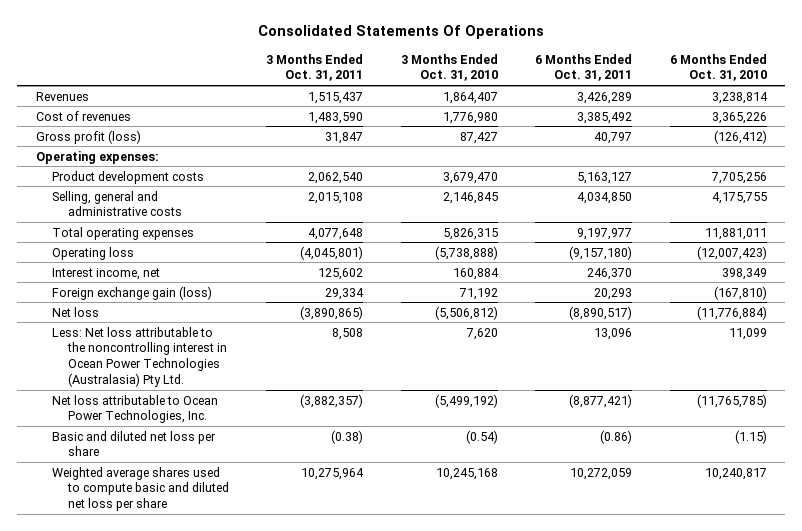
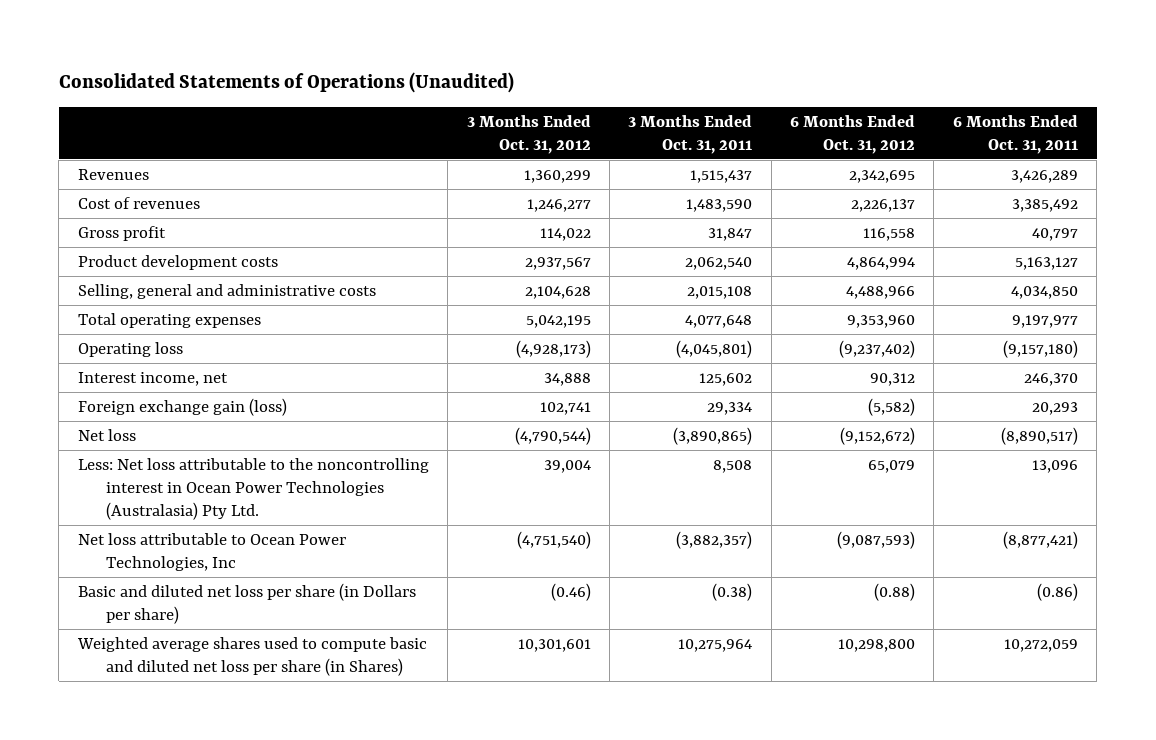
[258,25,545,40] Consolidated Statements Of Operations -> [58,72,514,94] Consolidated Statements of Operations (Unaudited)
[400,53,498,82] 3 Months Ended Oct. 31, 2010 -> none
[669,53,767,82] 6 Months Ended Oct. 31, 2010 -> none
none -> [466,114,591,154] 3 Months Ended Oct. 31, 2012
none -> [790,114,916,154] 6 Months Ended Oct. 31, 2012
[35,150,159,164] Operating expenses: -> none
[35,129,141,144] Gross profit (loss) -> [77,225,166,241] Gross profit
[51,394,218,424] Net loss attributable to Ocean Power Technologies, Inc. -> [77,532,346,571] Net loss attributable to Ocean Power Technologies, Inc
[51,430,216,457] Basic and diluted net loss per share -> [77,582,416,624] Basic and diluted net loss per share (in Dollars per share)
[51,466,229,512] Weighted average shares used to compute basic and diluted net loss per share -> [76,636,427,676] Weighted average shares used to compute basic and diluted net loss per share (in Shares)

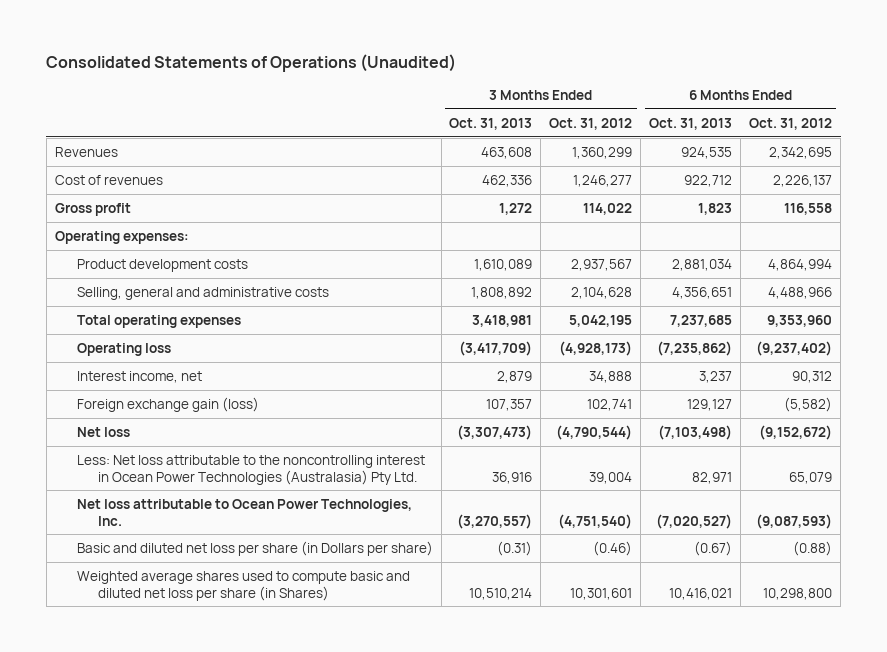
[628,114,753,154] 3 Months Ended Oct. 31, 2011 -> none
[952,114,1078,154] 6 Months Ended Oct. 31, 2011 -> none
none -> [449,117,533,130] Oct. 31, 2013
none -> [649,117,733,130] Oct. 31, 2013
none -> [54,230,189,244] Operating expenses:
[77,532,346,571] Net loss attributable to Ocean Power Technologies, Inc -> [76,498,412,526] Net loss attributable to Ocean Power Technologies, Inc.

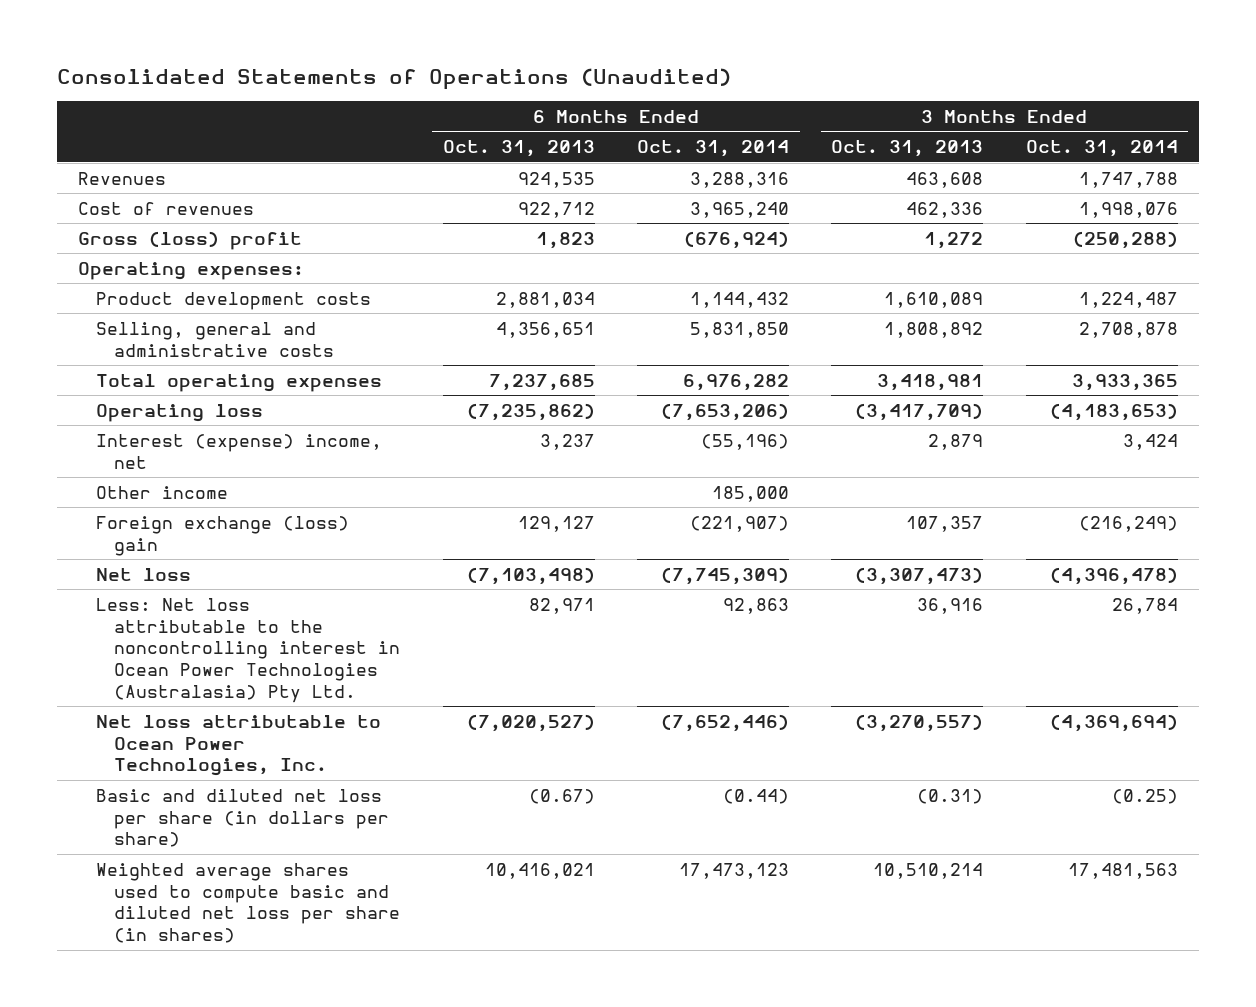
[549,117,633,130] Oct. 31, 2012 -> none
[749,117,833,130] Oct. 31, 2012 -> none
none -> [636,140,789,158] Oct. 31, 2014
none -> [1025,140,1178,158] Oct. 31, 2014
[54,202,131,216] Gross profit -> [78,230,303,250] Gross (loss) profit
[76,370,202,383] Interest income, net -> [96,433,383,469] Interest (expense) income, net
none -> [96,485,229,499] Other income
[76,396,259,412] Foreign exchange gain (loss) -> [96,515,350,556] Foreign exchange (loss) gain
[76,540,433,556] Basic and diluted net loss per share (in Dollars per share) -> [96,788,390,848] Basic and diluted net loss per share (in dollars per share)
[76,570,410,601] Weighted average shares used to compute basic and diluted net loss per share (in Shares) -> [96,862,401,944] Weighted average shares used to compute basic and diluted net loss per share (in shares)

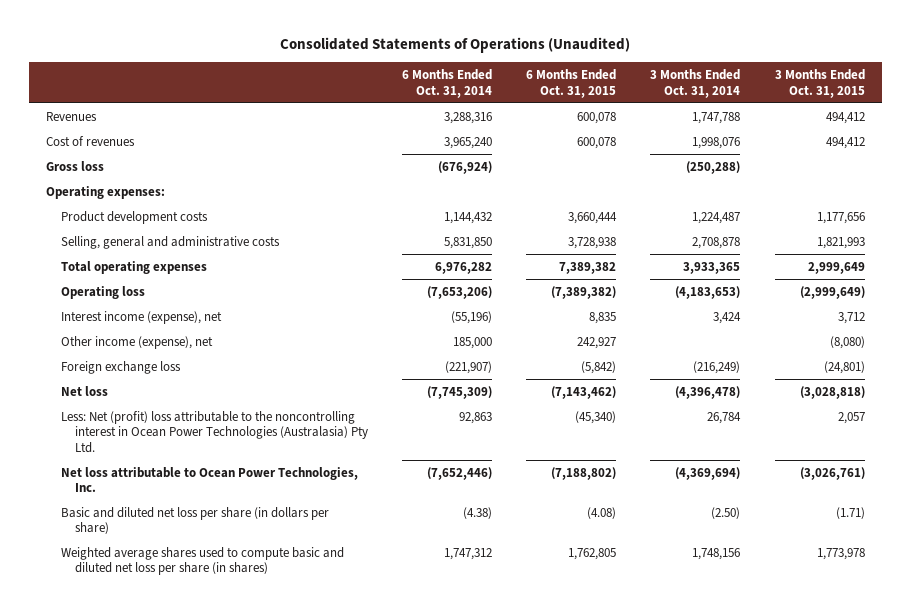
[442,140,595,158] Oct. 31, 2013 -> none
[831,140,984,158] Oct. 31, 2013 -> none
none -> [526,69,617,98] 6 Months Ended Oct. 31, 2015
none -> [774,69,865,98] 3 Months Ended Oct. 31, 2015
[78,230,303,250] Gross (loss) profit -> [46,160,105,171] Gross loss
[96,433,383,469] Interest (expense) income, net -> [60,310,222,324] Interest income (expense), net
[96,485,229,499] Other income -> [60,335,213,349] Other income (expense), net
[96,515,350,556] Foreign exchange (loss) gain -> [60,360,181,374] Foreign exchange loss
[96,597,401,703] Less: Net loss attributable to the noncontrolling interest in Ocean Power Technologies (Australasia) Pty Ltd. -> [60,410,368,454] Less: Net (profit) loss attributable to the noncontrolling interest in Ocean Power Technologies (Australasia) Pty Ltd.
[722,788,789,804] (0.44) -> [462,506,492,519] (4.38)
[1111,788,1178,804] (0.25) -> [711,506,741,519] (2.50)
[678,862,789,879] 17,473,123 -> [443,547,492,560] 1,747,312
[1067,862,1178,879] 17,481,563 -> [692,547,741,560] 1,748,156

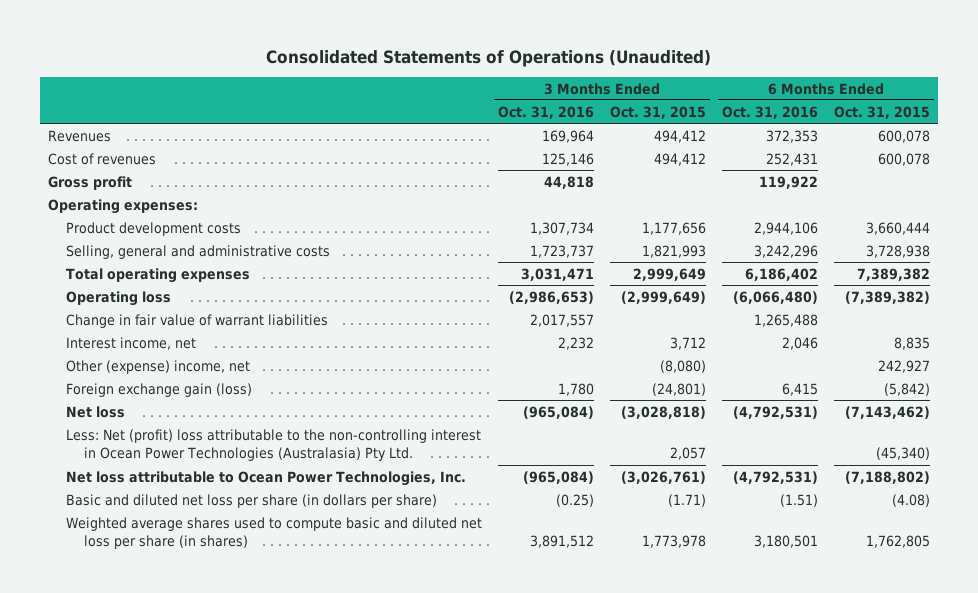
[401,69,492,98] 6 Months Ended Oct. 31, 2014 -> none
[650,69,741,98] 3 Months Ended Oct. 31, 2014 -> none
none -> [498,105,595,119] Oct. 31, 2016
none -> [721,105,818,119] Oct. 31, 2016
[46,160,105,171] Gross loss -> [48,175,133,190] Gross profit
none -> [66,313,329,328] Change in fair value of warrant liabilities
[60,310,222,324] Interest income (expense), net -> [66,336,197,350] Interest income, net
[60,335,213,349] Other income (expense), net -> [66,359,251,374] Other (expense) income, net
[60,360,181,374] Foreign exchange loss -> [66,382,253,397] Foreign exchange gain (loss)
[60,410,368,454] Less: Net (profit) loss attributable to the noncontrolling interest in Ocean Power Technologies (Australasia) Pty Ltd. -> [66,428,482,462] Less: Net (profit) loss attributable to the non-controlling interest in Ocean Power Technologies (Australasia) Pty Ltd.

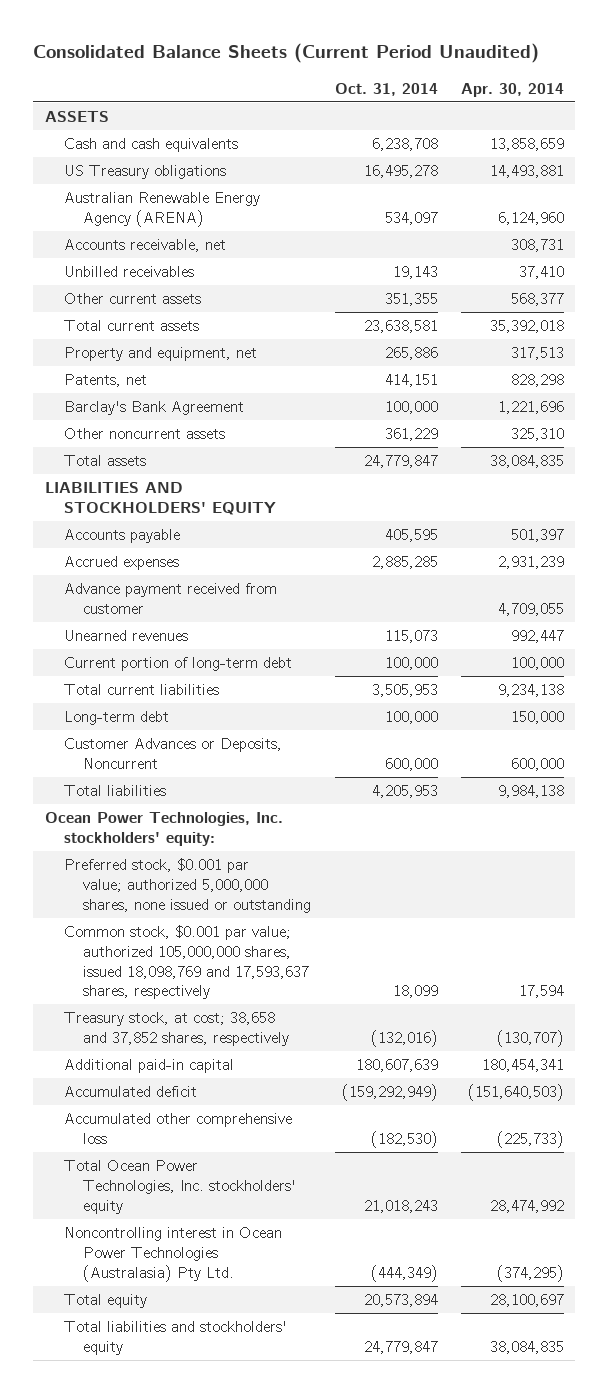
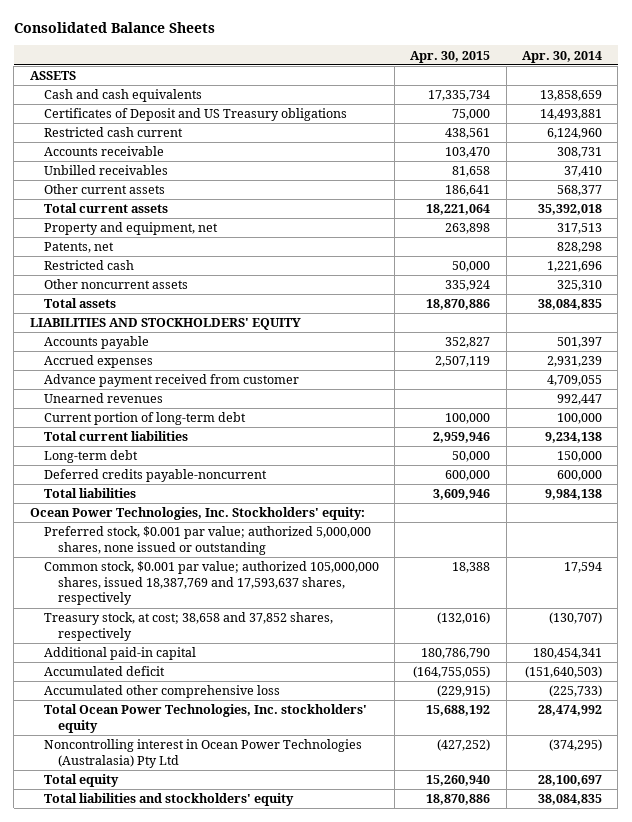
[33,43,540,64] Consolidated Balance Sheets (Current Period Unaudited) -> [13,22,215,34] Consolidated Balance Sheets
[334,82,438,96] Oct. 31, 2014 -> none
none -> [410,50,491,63] Apr. 30, 2015
[64,165,227,180] US Treasury obligations -> [43,108,347,122] Certificates of Deposit and US Treasury obligations
[64,192,261,227] Australian Renewable Energy Agency (ARENA) -> [43,127,183,138] Restricted cash current
[64,239,227,253] Accounts receivable, net -> [43,146,164,157] Accounts receivable
[64,401,245,416] Barclay's Bank Agreement -> [43,260,134,271] Restricted cash
[64,738,283,769] Customer Advances or Deposits, Noncurrent -> [43,469,267,483] Deferred credits payable-noncurrent
[44,812,283,846] Ocean Power Technologies, Inc. stockholders' equity: -> [29,507,365,521] Ocean Power Technologies, Inc. Stockholders' equity:
[64,925,310,1000] Common stock, $0.001 par value; authorized 105,000,000 shares, issued 18,098,769 and 17,593,637 shares, respectively -> [43,561,379,606] Common stock, $0.001 par value; authorized 105,000,000 shares, issued 18,387,769 and 17,593,637 shares, respectively
[64,1227,283,1282] Noncontrolling interest in Ocean Power Technologies (Australasia) Pty Ltd. -> [43,739,362,768] Noncontrolling interest in Ocean Power Technologies (Australasia) Pty Ltd

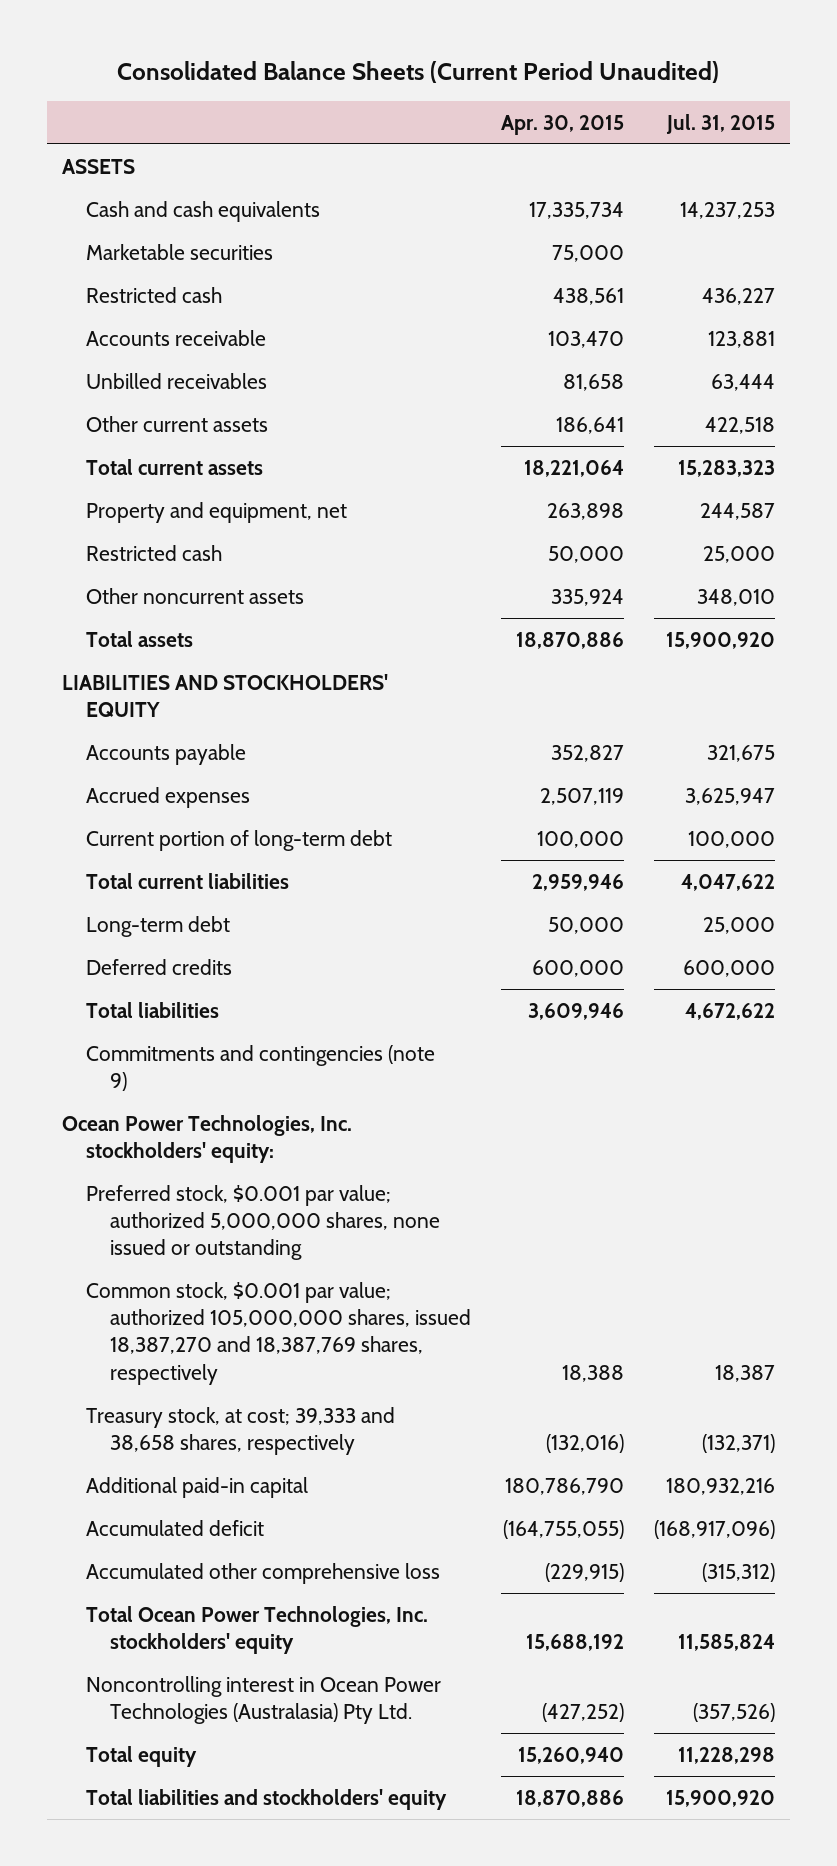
[13,22,215,34] Consolidated Balance Sheets -> [117,60,720,83] Consolidated Balance Sheets (Current Period Unaudited)
[522,50,603,63] Apr. 30, 2014 -> none
none -> [666,113,776,134] Jul. 31, 2015
[43,108,347,122] Certificates of Deposit and US Treasury obligations -> [86,243,274,260] Marketable securities
[43,127,183,138] Restricted cash current -> [86,286,223,303] Restricted cash
[43,242,114,254] Patents, net -> none
[43,374,299,388] Advance payment received from customer -> none
[43,393,163,404] Unearned revenues -> none
[43,469,267,483] Deferred credits payable-noncurrent -> [86,958,233,975] Deferred credits
none -> [86,1044,436,1092] Commitments and contingencies (note 9)
[29,507,365,521] Ocean Power Technologies, Inc. Stockholders' equity: -> [61,1114,352,1164] Ocean Power Technologies, Inc. stockholders' equity:
[43,561,379,606] Common stock, $0.001 par value; authorized 105,000,000 shares, issued 18,387,769 and 17,593,637 shares, respectively -> [86,1281,472,1385] Common stock, $0.001 par value; authorized 105,000,000 shares, issued 18,387,270 and 18,387,769 shares, respectively
[43,612,333,641] Treasury stock, at cost; 38,658 and 37,852 shares, respectively -> [86,1406,396,1456] Treasury stock, at cost; 39,333 and 38,658 shares, respectively
[43,739,362,768] Noncontrolling interest in Ocean Power Technologies (Australasia) Pty Ltd -> [86,1675,442,1725] Noncontrolling interest in Ocean Power Technologies (Australasia) Pty Ltd.

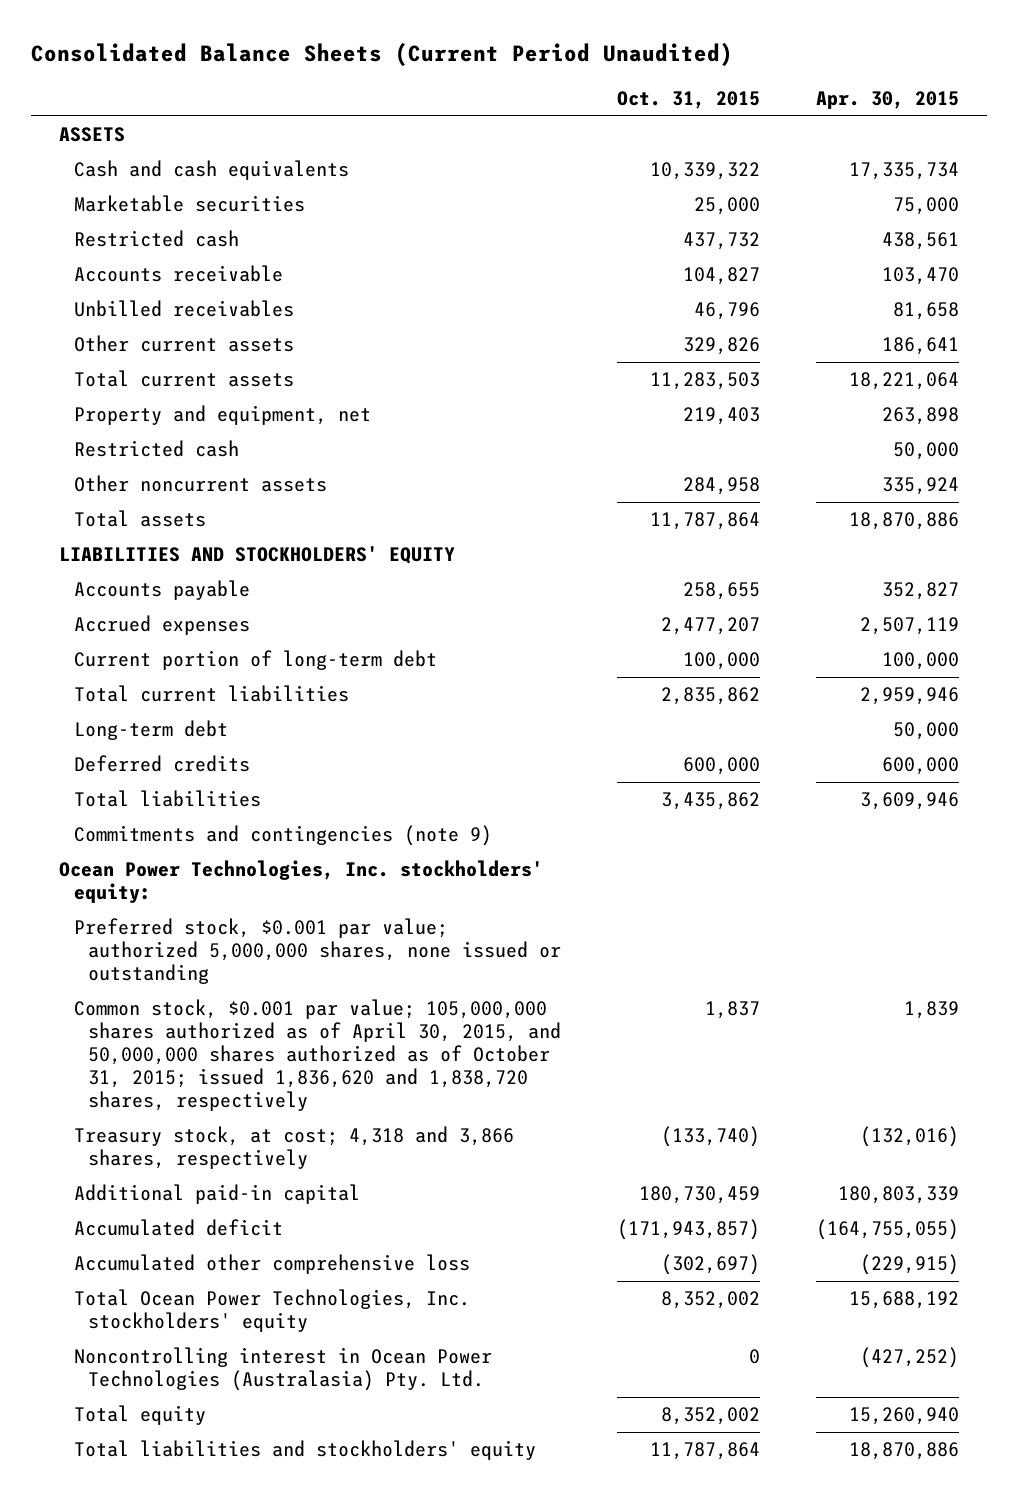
[666,113,776,134] Jul. 31, 2015 -> none
none -> [617,90,761,109] Oct. 31, 2015
[86,1281,472,1385] Common stock, $0.001 par value; authorized 105,000,000 shares, issued 18,387,270 and 18,387,769 shares, respectively -> [73,999,562,1112] Common stock, $0.001 par value; 105,000,000 shares authorized as of April 30, 2015, and 50,000,000 shares authorized as of October 31, 2015; issued 1,836,620 and 1,838,720 shares, respectively
[562,1364,625,1382] 18,388 -> [903,1001,959,1020] 1,839
[86,1406,396,1456] Treasury stock, at cost; 39,333 and 38,658 shares, respectively -> [73,1126,514,1170] Treasury stock, at cost; 4,318 and 3,866 shares, respectively
[505,1477,625,1495] 180,786,790 -> [837,1186,959,1205] 180,803,339
[86,1675,442,1725] Noncontrolling interest in Ocean Power Technologies (Australasia) Pty Ltd. -> [73,1347,492,1392] Noncontrolling interest in Ocean Power Technologies (Australasia) Pty. Ltd.

